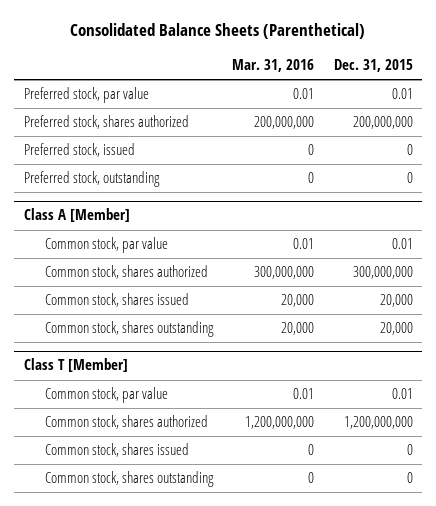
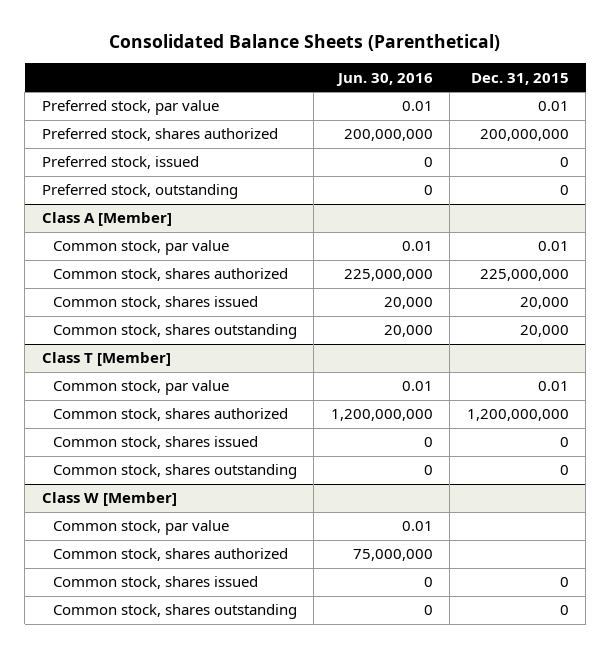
[232,58,315,72] Mar. 31, 2016 -> none
none -> [335,72,433,86] Jun. 30, 2016
[352,266,413,280] 300,000,000 -> [479,269,569,282] 225,000,000
none -> [41,492,177,507] Class W [Member]
none -> [52,520,229,536] Common stock, par value
none -> [52,548,288,562] Common stock, shares authorized
none -> [52,576,258,590] Common stock, shares issued
none -> [52,604,297,620] Common stock, shares outstanding

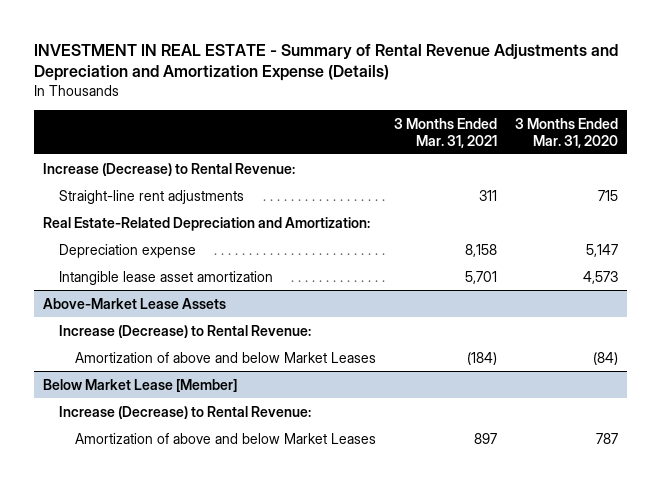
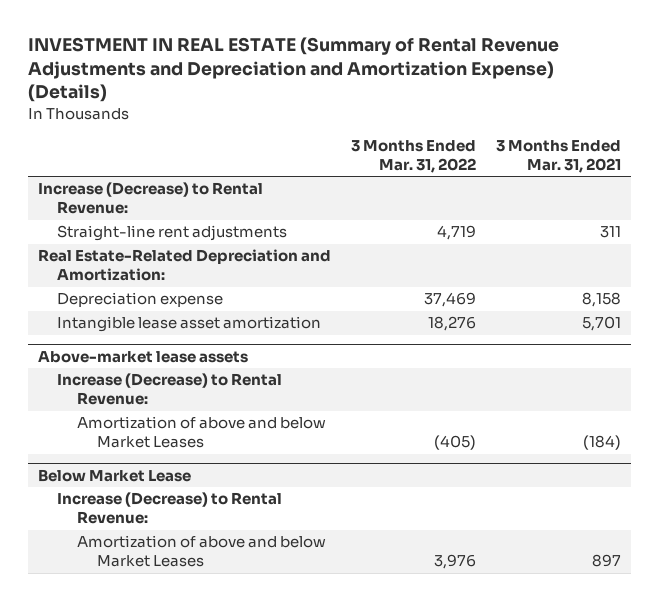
[33,43,618,82] INVESTMENT IN REAL ESTATE - Summary of Rental Revenue Adjustments and Depreciation and Amortization Expense (Details) -> [27,37,559,103] INVESTMENT IN REAL ESTATE (Summary of Rental Revenue Adjustments and Depreciation and Amortization Expense) (Details)
[514,118,618,148] 3 Months Ended Mar. 31, 2020 -> none
none -> [350,140,476,174] 3 Months Ended Mar. 31, 2022
[42,297,226,309] Above-Market Lease Assets -> [37,350,248,363] Above-market lease assets
[42,378,237,392] Below Market Lease [Member] -> [37,468,191,482] Below Market Lease

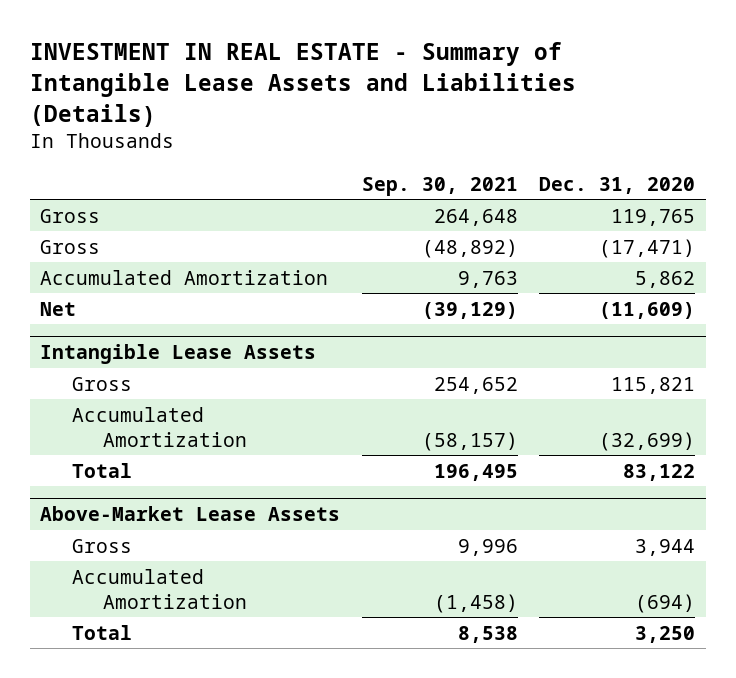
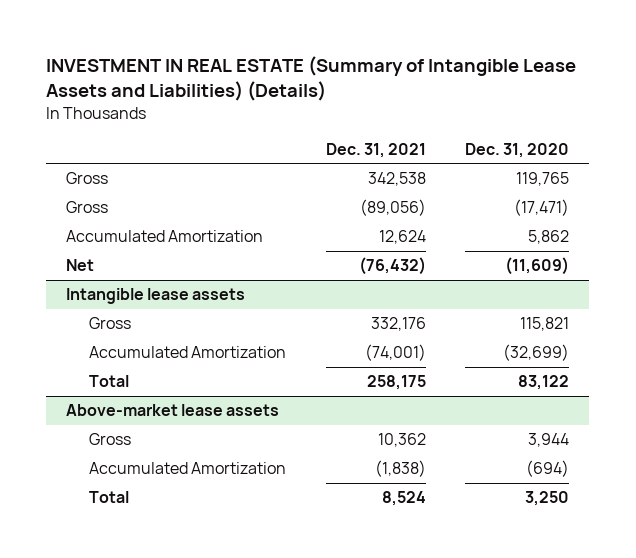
[29,42,576,127] INVESTMENT IN REAL ESTATE - Summary of Intangible Lease Assets and Liabilities (Details) -> [46,55,577,101] INVESTMENT IN REAL ESTATE (Summary of Intangible Lease Assets and Liabilities) (Details)
[361,176,518,196] Sep. 30, 2021 -> none
none -> [325,143,426,159] Dec. 31, 2021
[40,344,317,365] Intangible Lease Assets -> [66,288,246,305] Intangible lease assets
[40,506,341,522] Above-Market Lease Assets -> [66,404,280,417] Above-market lease assets

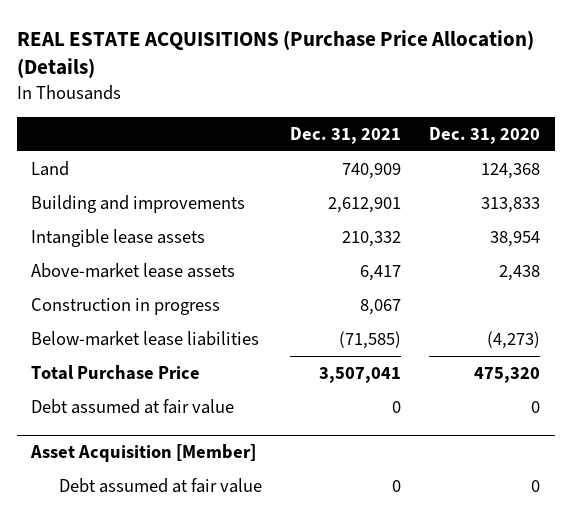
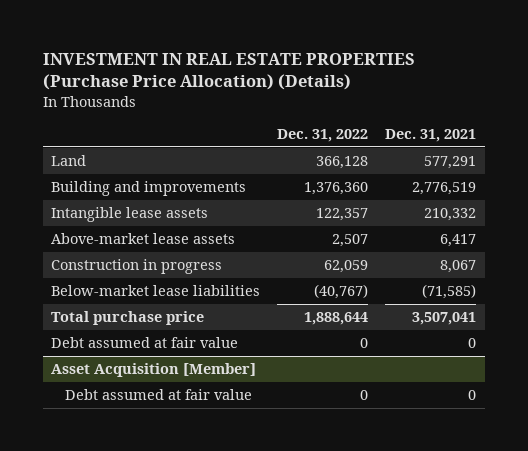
[17,29,535,79] REAL ESTATE ACQUISITIONS (Purchase Price Allocation) (Details) -> [42,53,415,91] INVESTMENT IN REAL ESTATE PROPERTIES (Purchase Price Allocation) (Details)
[429,127,541,145] Dec. 31, 2020 -> none
none -> [277,129,369,143] Dec. 31, 2022
[342,162,402,179] 740,909 -> [424,156,477,170] 577,291
[328,196,402,213] 2,612,901 -> [412,182,477,196] 2,776,519
[31,364,201,380] Total Purchase Price -> [51,311,205,326] Total purchase price

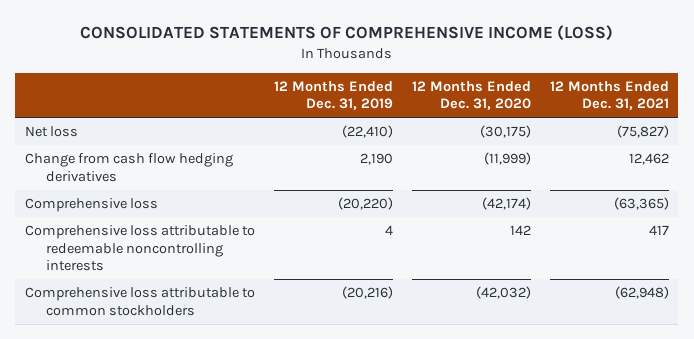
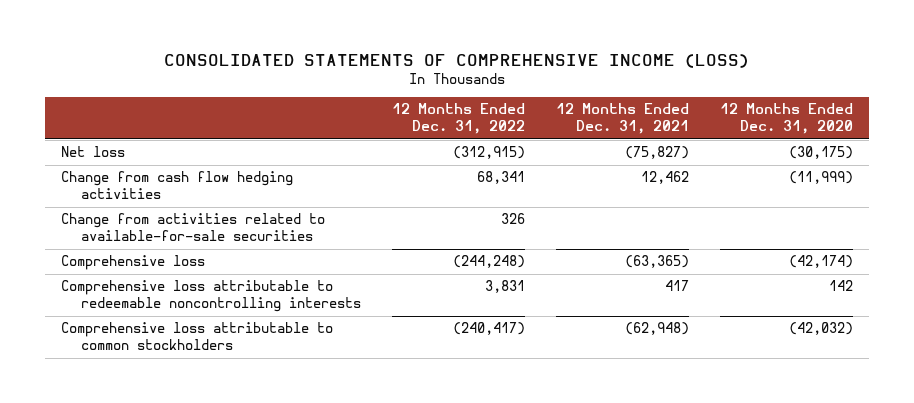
[273,80,393,111] 12 Months Ended Dec. 31, 2019 -> none
none -> [392,103,526,135] 12 Months Ended Dec. 31, 2022
[24,153,233,182] Change from cash flow hedging derivatives -> [60,171,293,200] Change from cash flow hedging activities
none -> [60,213,325,242] Change from activities related to available-for-sale securities

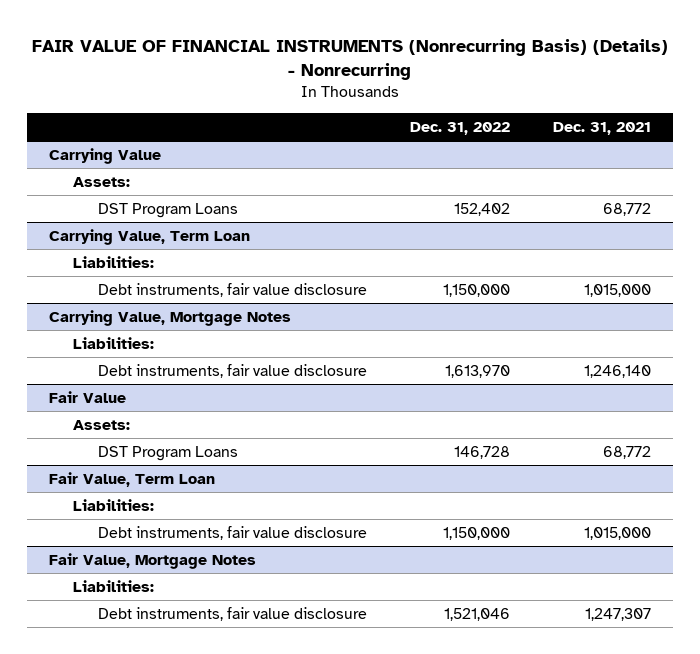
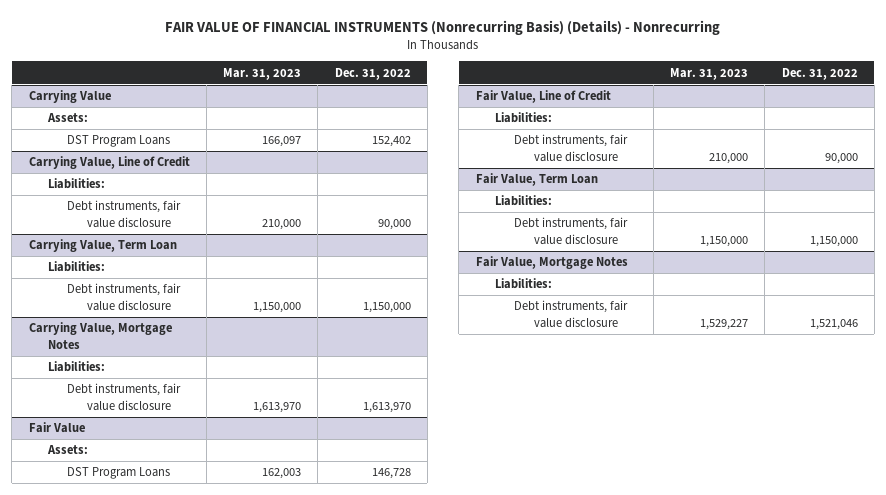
[553,121,652,135] Dec. 31, 2021 -> none
none -> [223,67,302,80] Mar. 31, 2023
none -> [28,156,190,170] Carrying Value, Line of Credit
none -> [47,178,105,190] Liabilities:
none -> [67,200,182,228] Debt instruments, fair value disclosure
none -> [475,90,611,104] Fair Value, Line of Credit
none -> [495,112,553,124] Liabilities:
none -> [514,134,629,162] Debt instruments, fair value disclosure

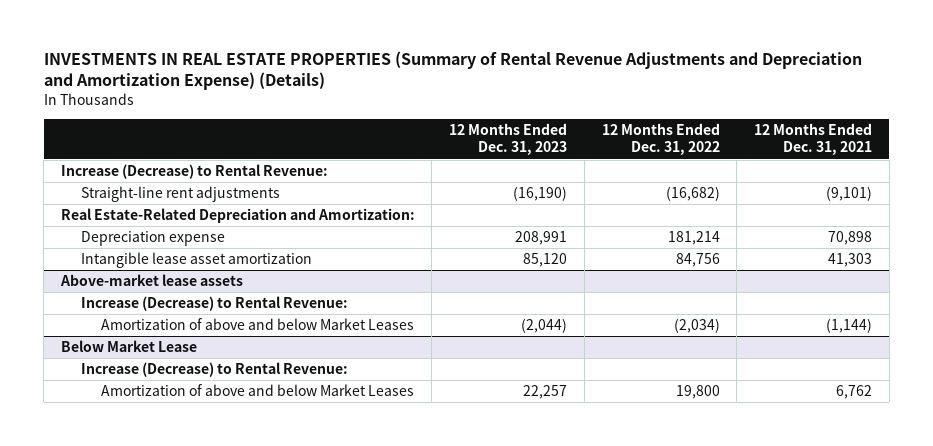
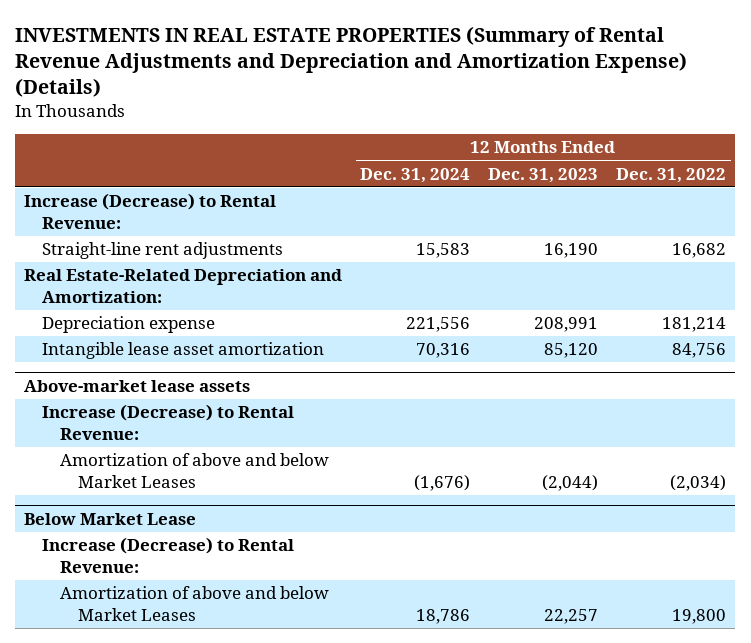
[754,123,873,156] 12 Months Ended Dec. 31, 2021 -> none
none -> [360,167,471,183] Dec. 31, 2024
[513,186,568,202] (16,190) -> [544,243,599,259] 16,190
[665,186,720,202] (16,682) -> [672,243,727,259] 16,682

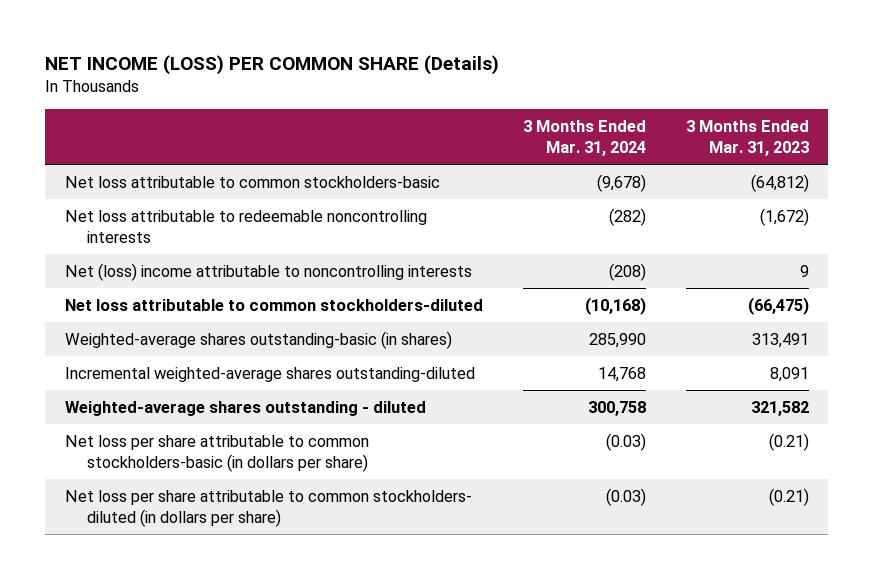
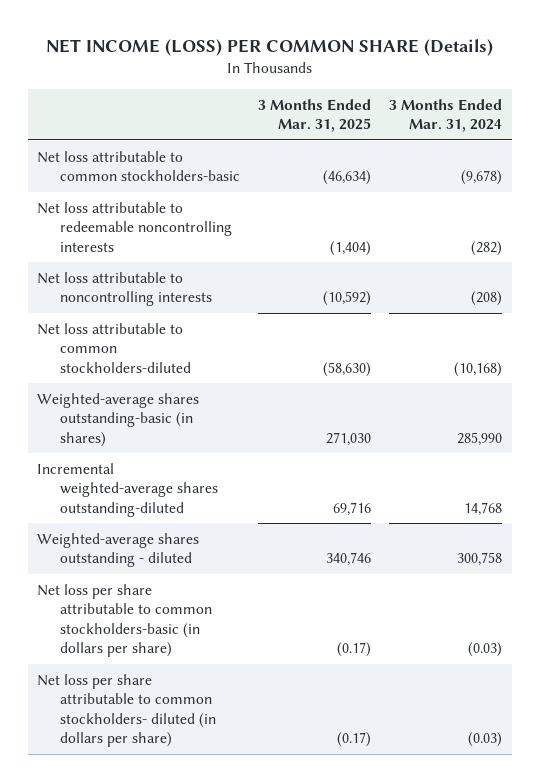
[685,119,809,156] 3 Months Ended Mar. 31, 2023 -> none
none -> [258,98,372,133] 3 Months Ended Mar. 31, 2025
[64,262,472,281] Net (loss) income attributable to noncontrolling interests -> [37,271,212,307] Net loss attributable to noncontrolling interests

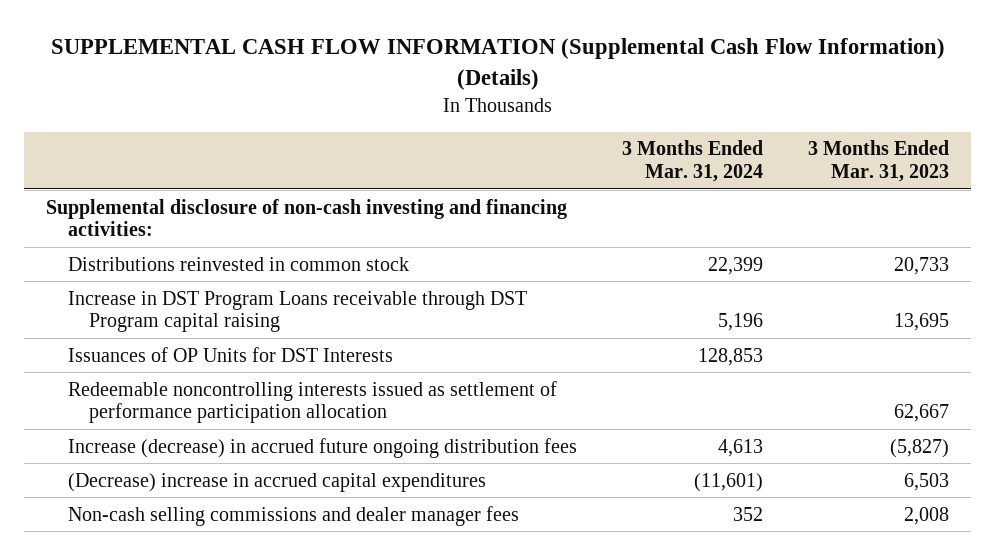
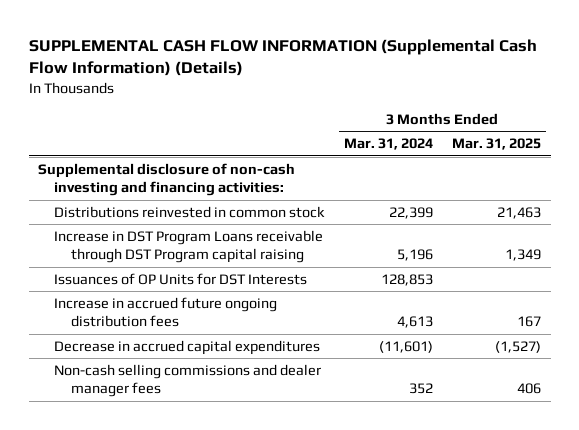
[807,140,949,183] 3 Months Ended Mar. 31, 2023 -> none
none -> [452,138,542,151] Mar. 31, 2025
[67,380,557,424] Redeemable noncontrolling interests issued as settlement of performance participation allocation -> none
[67,437,577,458] Increase (decrease) in accrued future ongoing distribution fees -> [54,296,278,328] Increase in accrued future ongoing distribution fees
[67,472,486,492] (Decrease) increase in accrued capital expenditures -> [54,339,321,355] Decrease in accrued capital expenditures

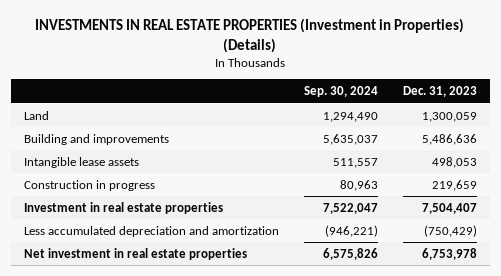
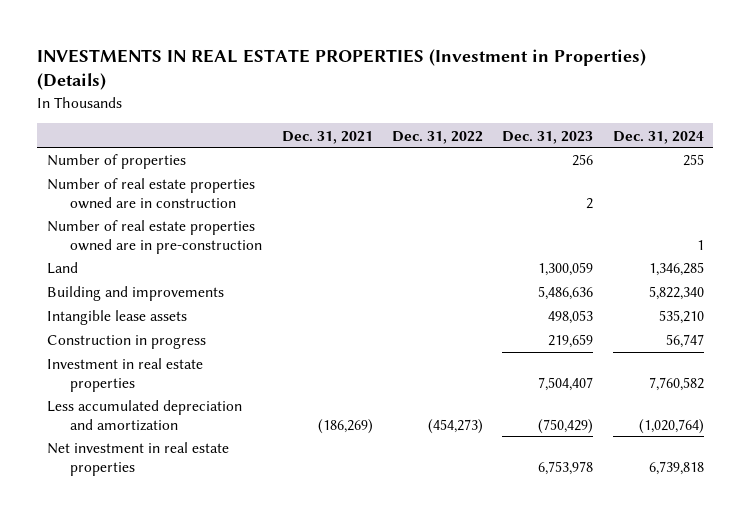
[303,86,378,98] Sep. 30, 2024 -> none
none -> [281,130,373,144] Dec. 31, 2021
none -> [392,130,484,144] Dec. 31, 2022
none -> [612,130,704,144] Dec. 31, 2024
none -> [47,154,187,170] Number of properties
none -> [47,178,256,209] Number of real estate properties owned are in construction
none -> [47,220,263,254] Number of real estate properties owned are in pre-construction

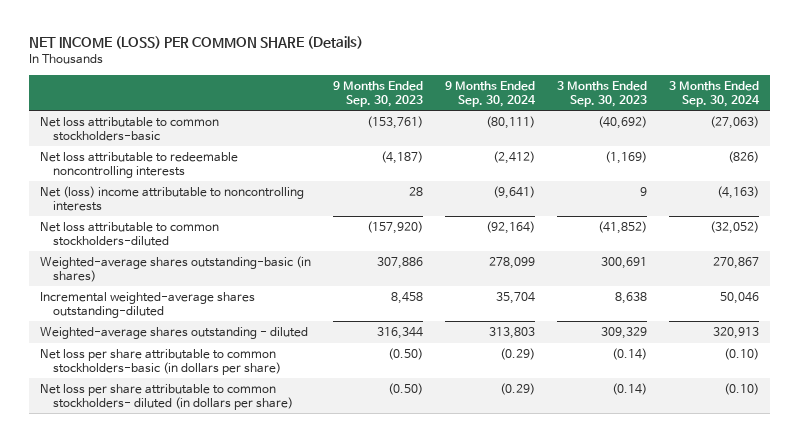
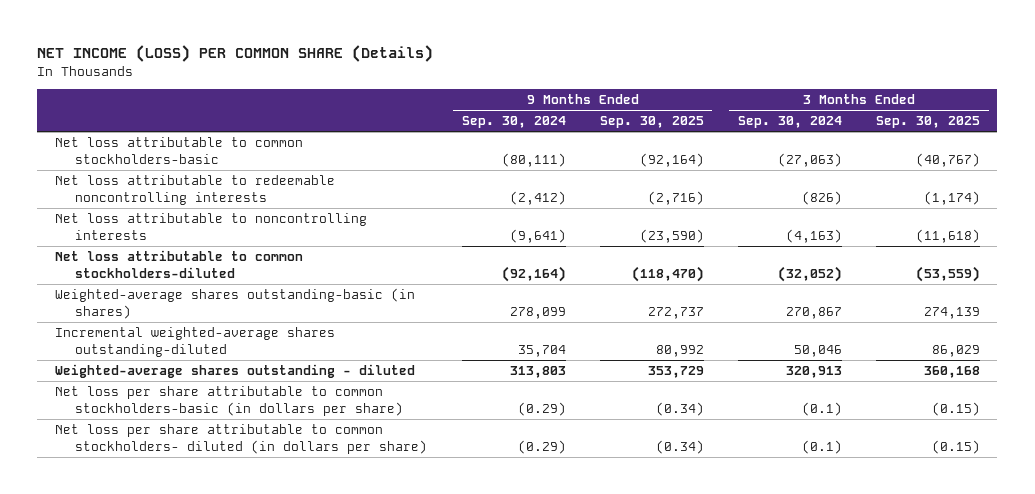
[333,81,424,107] 9 Months Ended Sep. 30, 2023 -> none
[557,81,648,107] 3 Months Ended Sep. 30, 2023 -> none
none -> [599,116,704,129] Sep. 30, 2025
none -> [876,116,981,129] Sep. 30, 2025
[40,186,305,211] Net (loss) income attributable to noncontrolling interests -> [54,213,367,240] Net loss attributable to noncontrolling interests
[723,348,759,361] (0.10) -> [802,401,843,416] (0.1)
[723,383,759,396] (0.10) -> [802,439,843,454] (0.1)

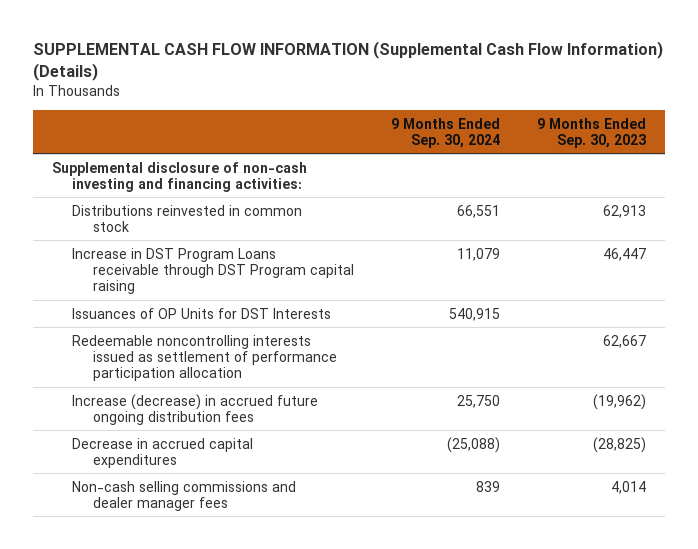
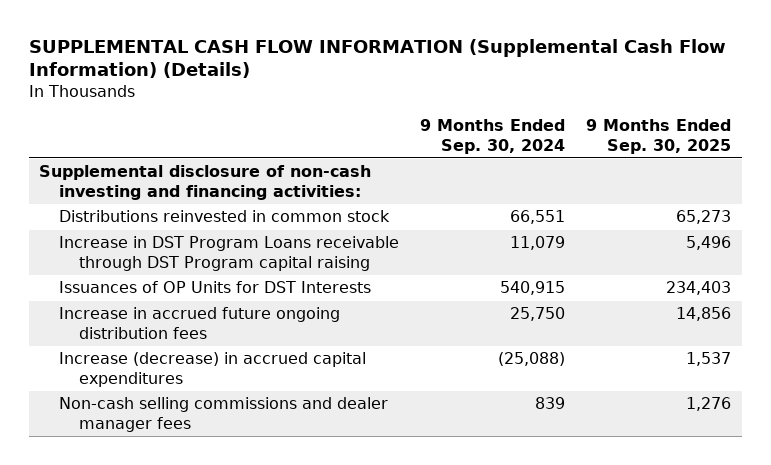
[537,117,647,148] 9 Months Ended Sep. 30, 2023 -> none
none -> [586,118,732,154] 9 Months Ended Sep. 30, 2025
[72,334,337,382] Redeemable noncontrolling interests issued as settlement of performance participation allocation -> none
[72,393,319,425] Increase (decrease) in accrued future ongoing distribution fees -> [59,307,341,340] Increase in accrued future ongoing distribution fees
[72,437,254,468] Decrease in accrued capital expenditures -> [59,352,367,388] Increase (decrease) in accrued capital expenditures

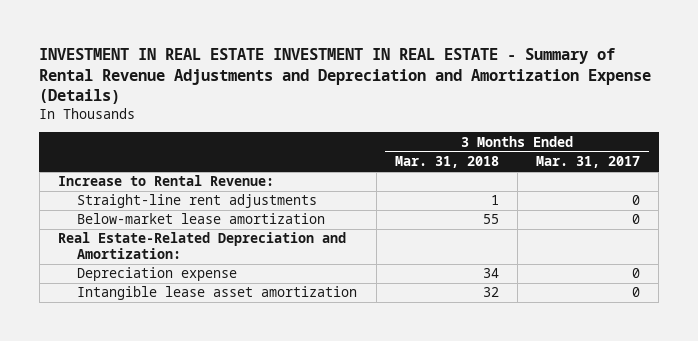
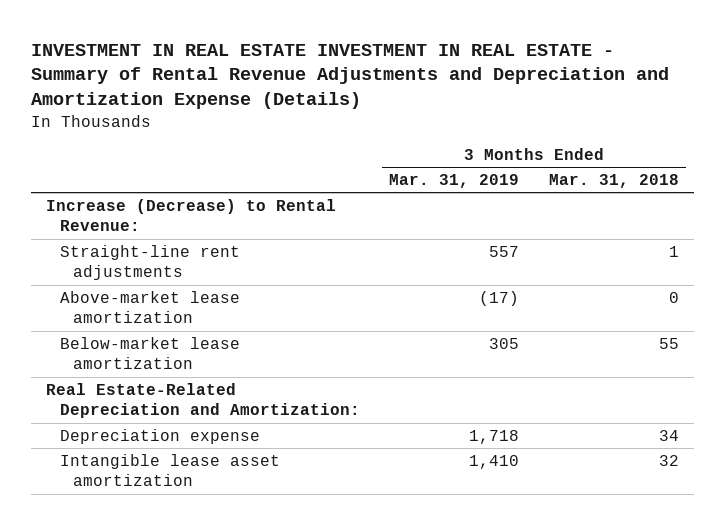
[536,156,641,169] Mar. 31, 2017 -> none
none -> [389,174,520,189] Mar. 31, 2019
[57,175,274,187] Increase to Rental Revenue: -> [45,198,336,232] Increase (Decrease) to Rental Revenue:
none -> [59,290,240,324] Above-market lease amortization

